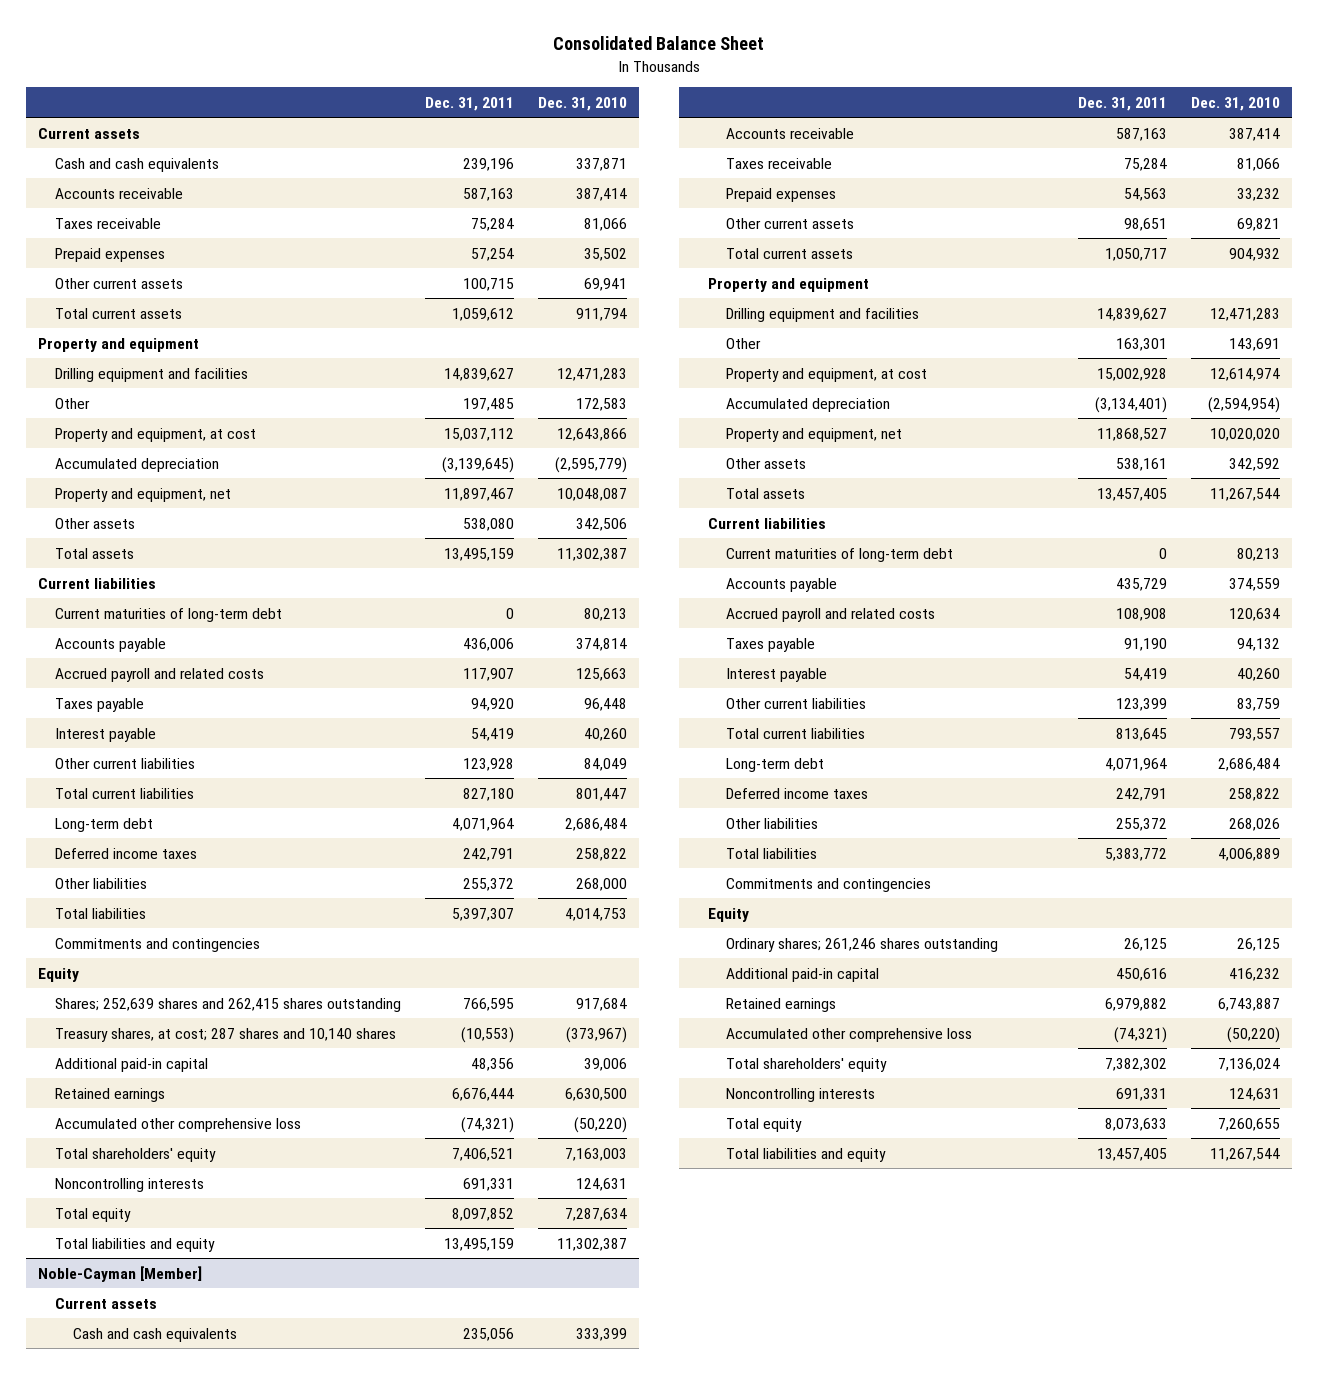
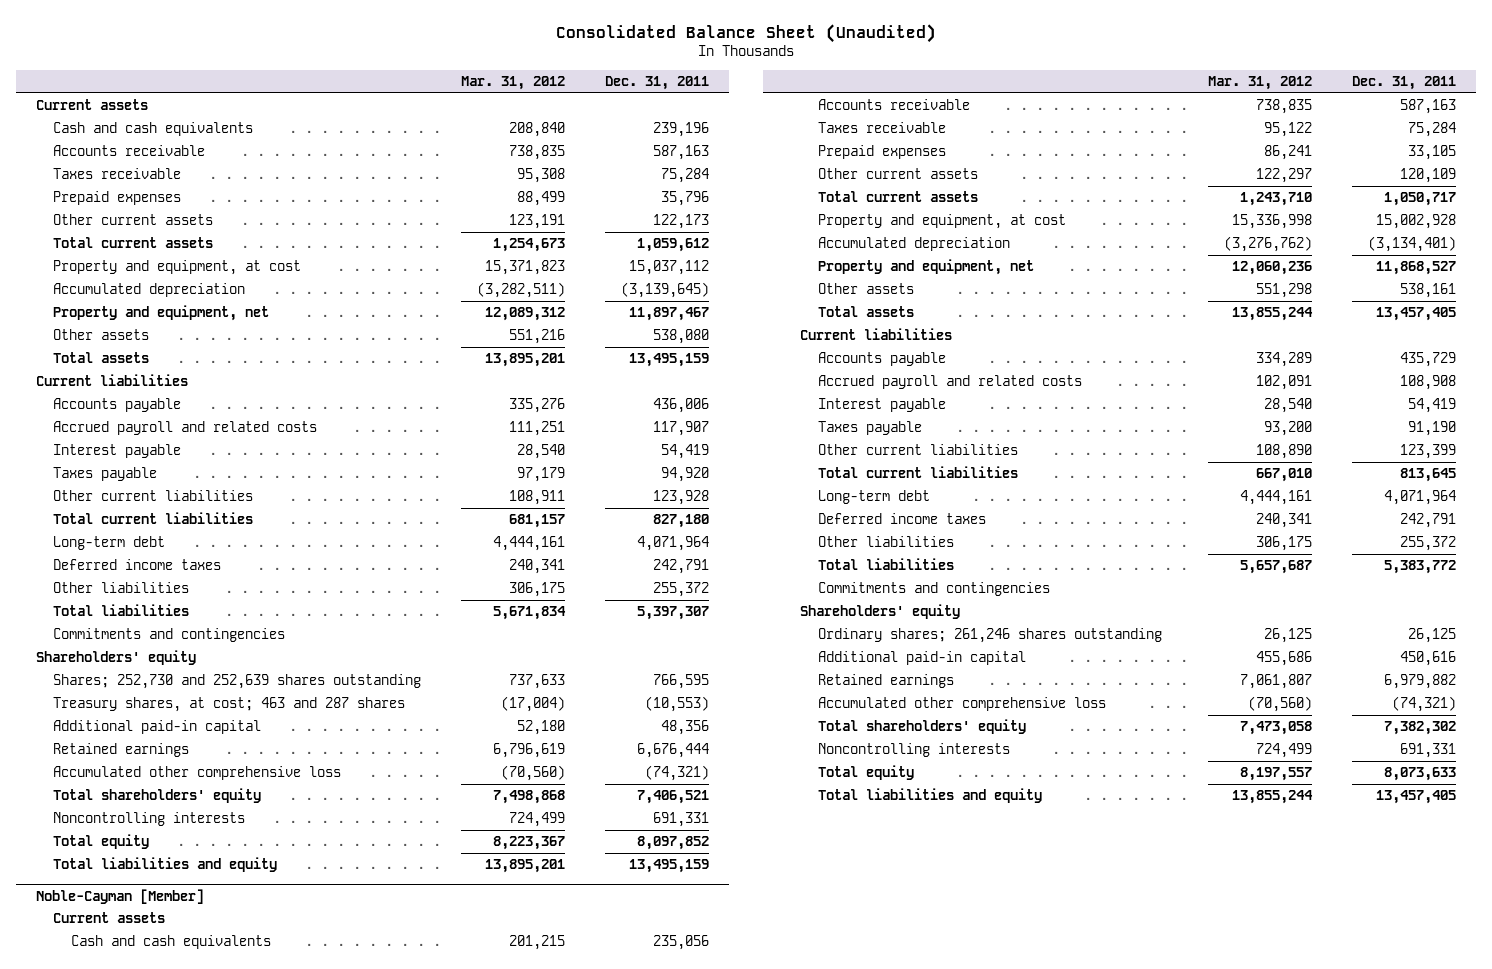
[553,36,765,51] Consolidated Balance Sheet -> [556,23,937,43] Consolidated Balance Sheet (Unaudited)
[538,97,628,112] Dec. 31, 2010 -> none
none -> [461,76,566,91] Mar. 31, 2012
[471,247,515,261] 57,254 -> [661,191,710,207] 35,796
[463,277,515,291] 100,715 -> [653,214,710,230] 122,173
[38,337,200,352] Property and equipment -> none
[55,367,249,382] Drilling equipment and facilities -> none
[55,397,91,409] Other -> none
[55,607,283,622] Current maturities of long-term debt -> none
[55,697,145,712] Taxes payable -> [53,467,158,482] Taxes payable
[38,967,80,982] Equity -> [36,650,197,666] Shareholders' equity
[55,997,402,1012] Shares; 252,639 shares and 262,415 shares outstanding -> [53,674,422,690] Shares; 252,730 and 252,639 shares outstanding
[55,1027,397,1042] Treasury shares, at cost; 287 shares and 10,140 shares -> [53,697,406,713] Treasury shares, at cost; 463 and 287 shares
[1124,187,1168,201] 54,563 -> [1408,145,1457,161] 33,105
[1124,217,1168,231] 98,651 -> [1400,168,1457,184] 120,109
[708,277,870,292] Property and equipment -> none
[725,307,919,322] Drilling equipment and facilities -> none
[725,337,761,349] Other -> none
[725,547,953,562] Current maturities of long-term debt -> none
[725,637,815,652] Taxes payable -> [817,421,922,436] Taxes payable
[708,907,750,922] Equity -> [800,604,961,620] Shareholders' equity

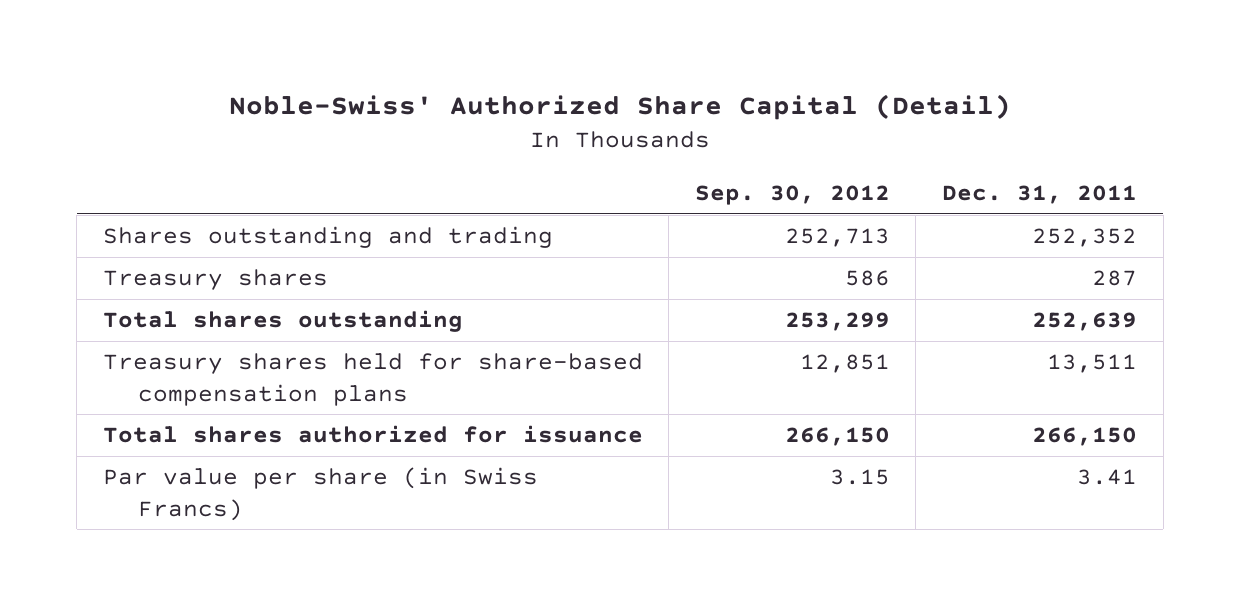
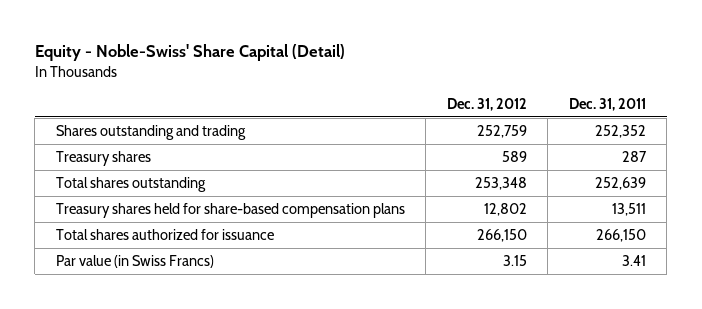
[228,94,1011,121] Noble-Swiss' Authorized Share Capital (Detail) -> [34,44,345,62] Equity - Noble-Swiss' Share Capital (Detail)
[694,184,890,205] Sep. 30, 2012 -> none
none -> [446,97,527,111] Dec. 31, 2012
[102,467,538,521] Par value per share (in Swiss Francs) -> [55,254,214,268] Par value (in Swiss Francs)

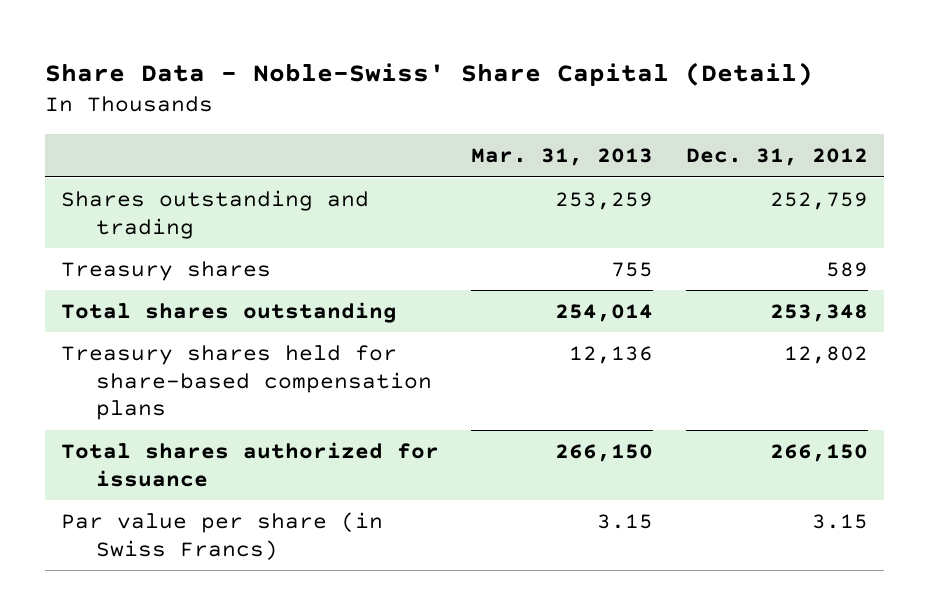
[34,44,345,62] Equity - Noble-Swiss' Share Capital (Detail) -> [45,61,814,87] Share Data - Noble-Swiss' Share Capital (Detail)
[568,97,646,111] Dec. 31, 2011 -> none
none -> [471,148,654,167] Mar. 31, 2013
[55,254,214,268] Par value (in Swiss Francs) -> [61,511,384,560] Par value per share (in Swiss Francs)

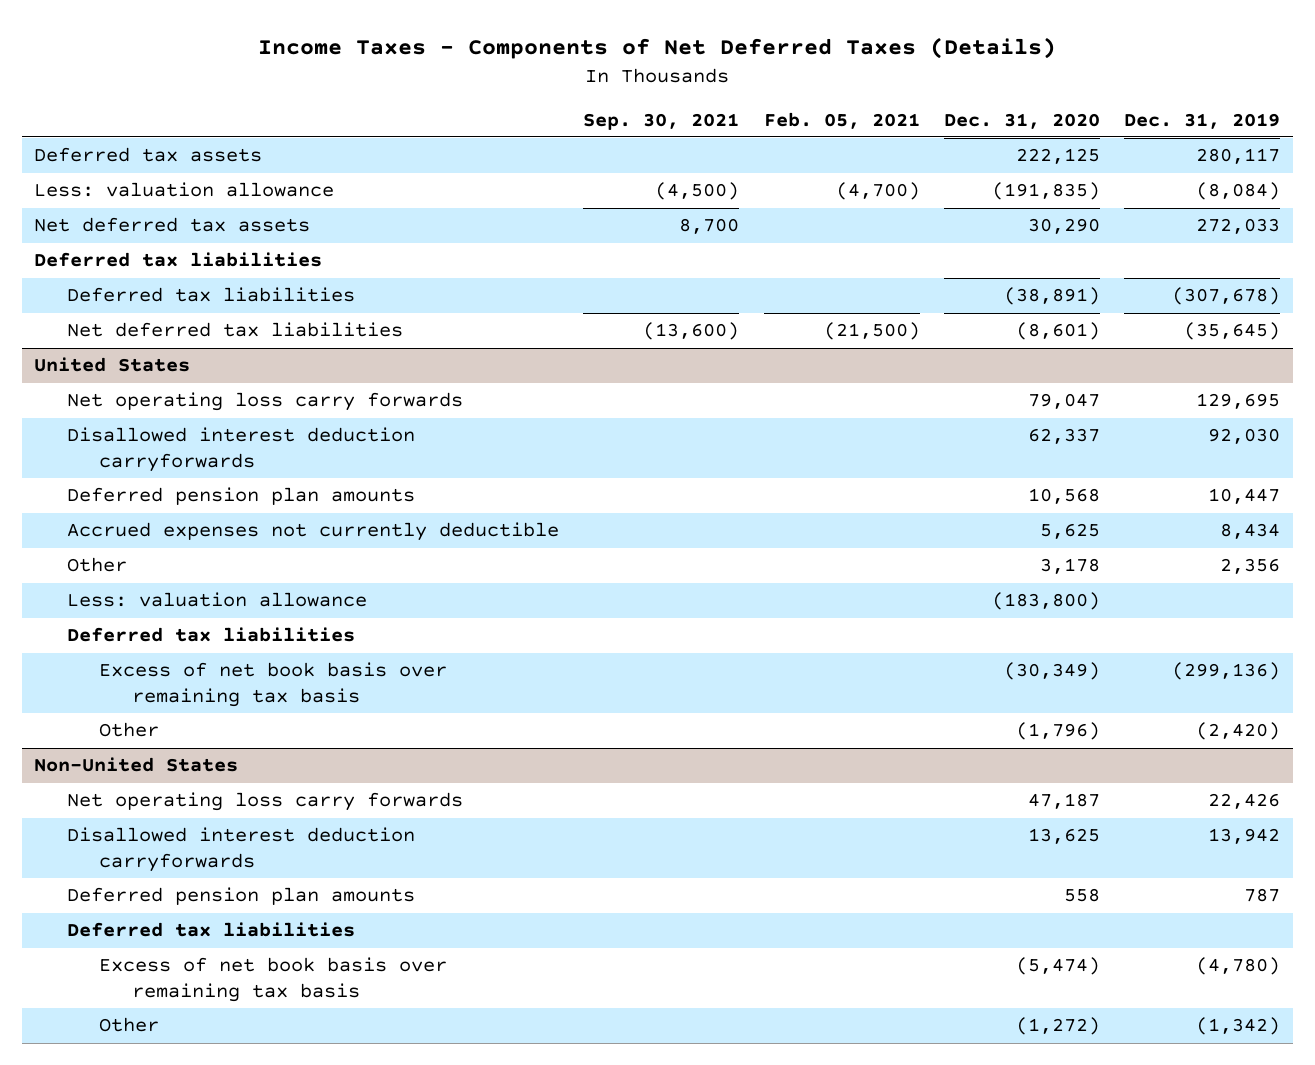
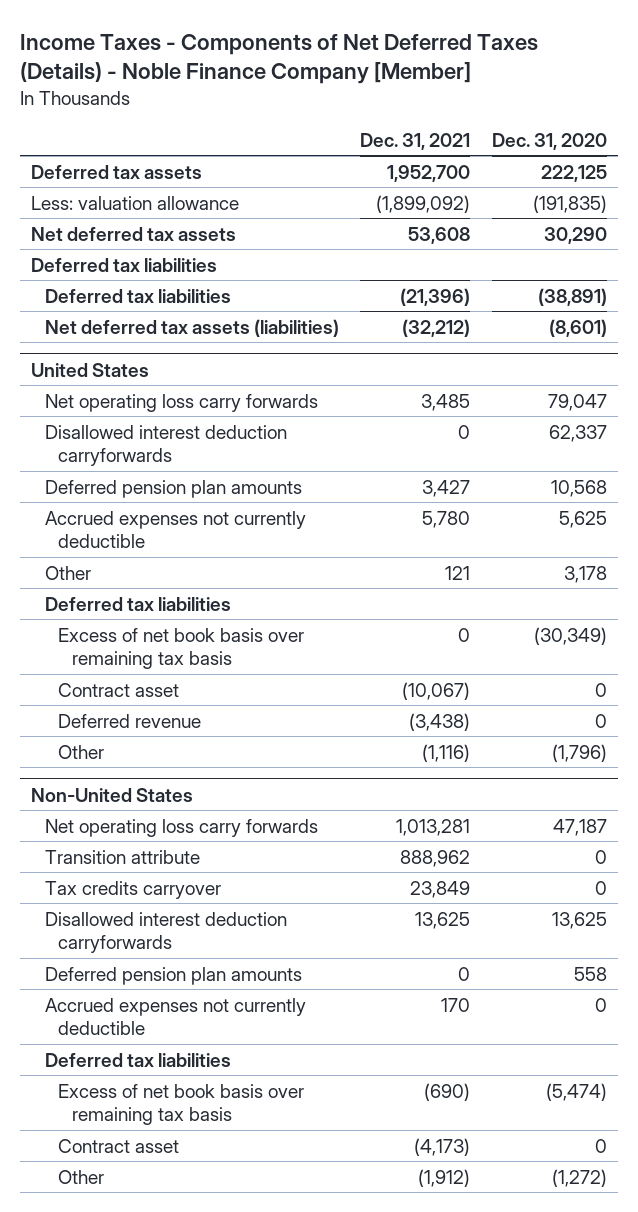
[258,36,1057,59] Income Taxes - Components of Net Deferred Taxes (Details) -> [20,33,539,85] Income Taxes - Components of Net Deferred Taxes (Details) - Noble Finance Company [Member]
[583,112,740,130] Sep. 30, 2021 -> none
[763,111,920,129] Feb. 05, 2021 -> none
[1124,112,1281,129] Dec. 31, 2019 -> none
none -> [360,132,471,150] Dec. 31, 2021
[66,322,403,338] Net deferred tax liabilities -> [44,318,339,337] Net deferred tax assets (liabilities)
[66,592,367,608] Less: valuation allowance -> none
none -> [58,682,180,697] Contract asset
none -> [58,713,202,728] Deferred revenue
none -> [44,849,200,864] Transition attribute
none -> [44,880,221,899] Tax credits carryover
none -> [44,997,306,1036] Accrued expenses not currently deductible
none -> [58,1138,180,1153] Contract asset

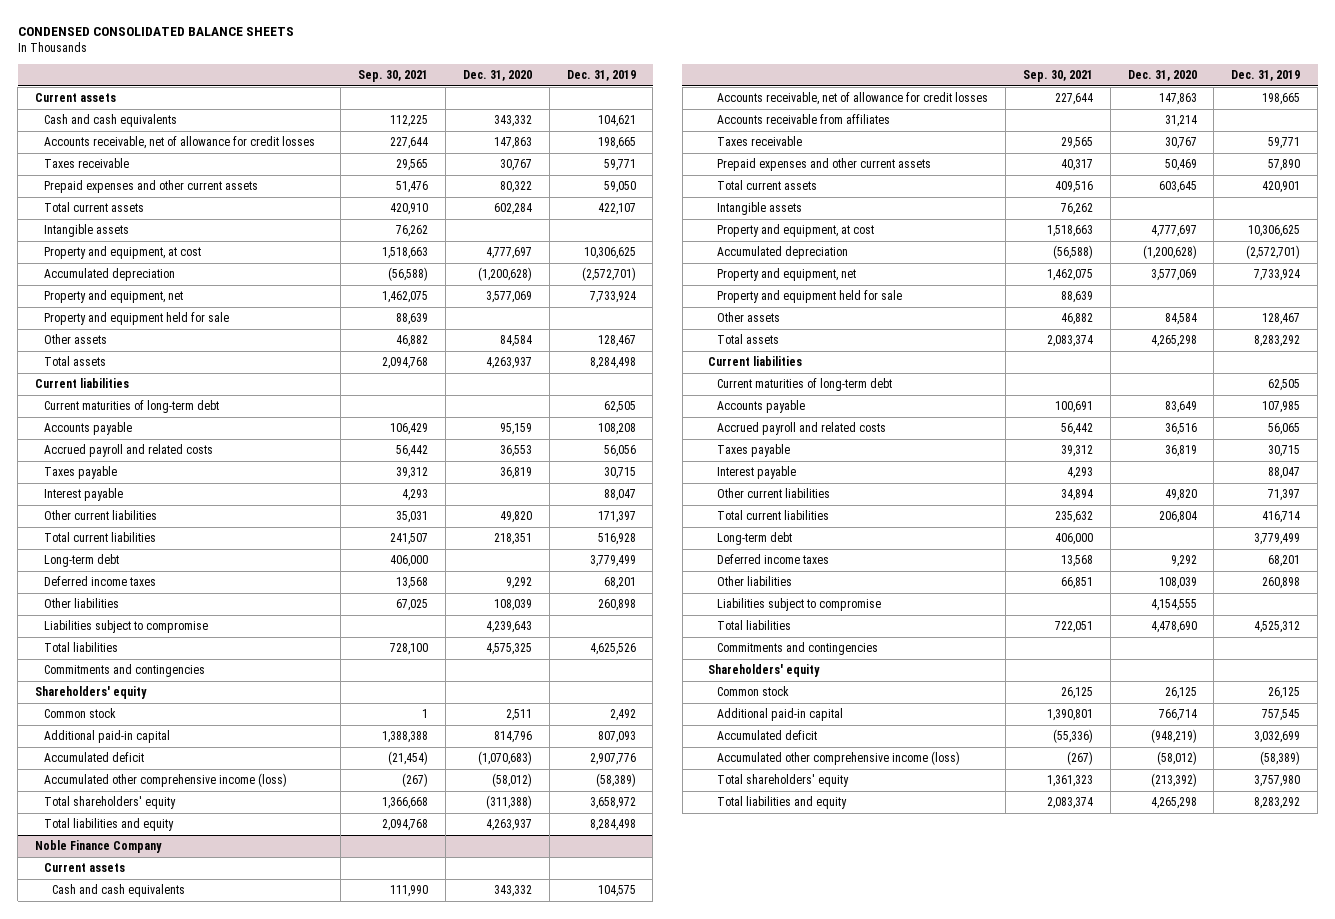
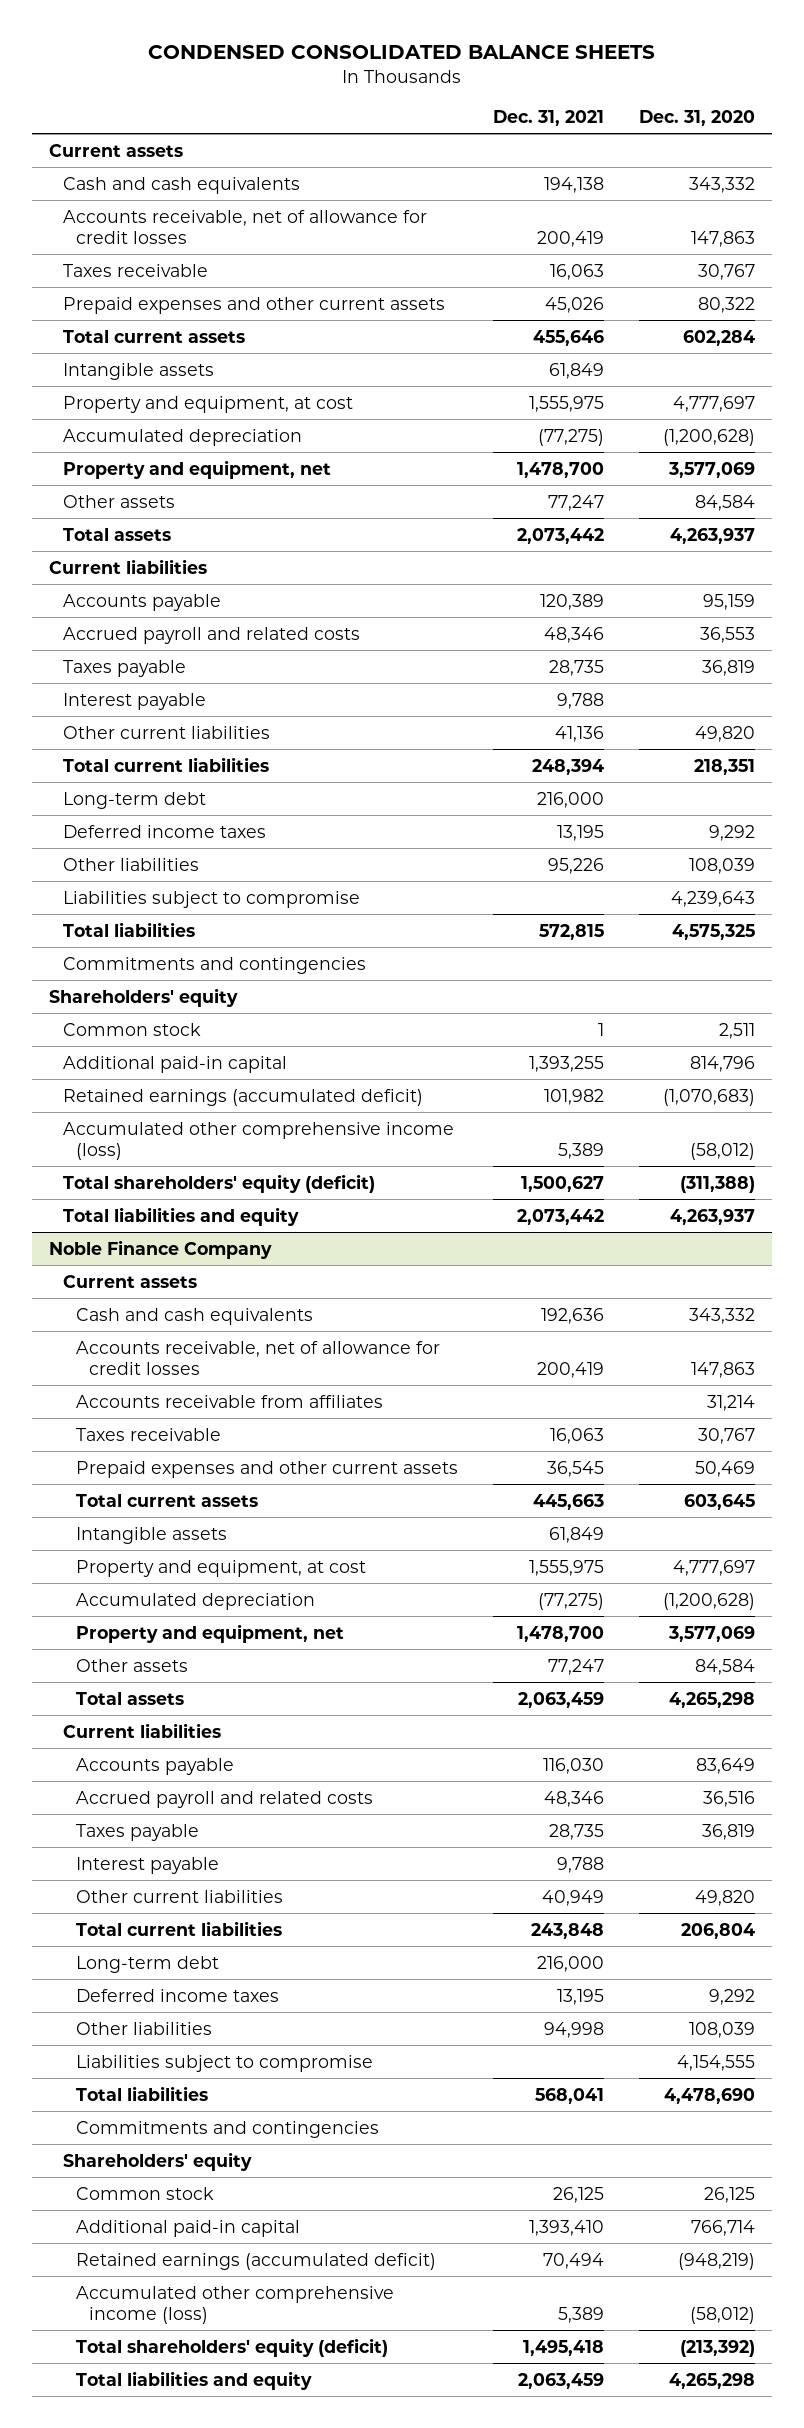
[358,69,429,82] Sep. 30, 2021 -> none
[566,69,636,81] Dec. 31, 2019 -> none
none -> [492,109,604,126] Dec. 31, 2021
[43,312,229,326] Property and equipment held for sale -> none
[43,400,219,414] Current maturities of long-term debt -> none
[43,752,144,763] Accumulated deficit -> [62,1088,423,1106] Retained earnings (accumulated deficit)
[43,796,176,810] Total shareholders' equity -> [62,1173,375,1193] Total shareholders' equity (deficit)
[717,290,903,304] Property and equipment held for sale -> none
[717,378,893,392] Current maturities of long-term debt -> none
[717,730,818,741] Accumulated deficit -> [75,2252,436,2270] Retained earnings (accumulated deficit)
[717,774,850,788] Total shareholders' equity -> [75,2337,388,2357] Total shareholders' equity (deficit)

